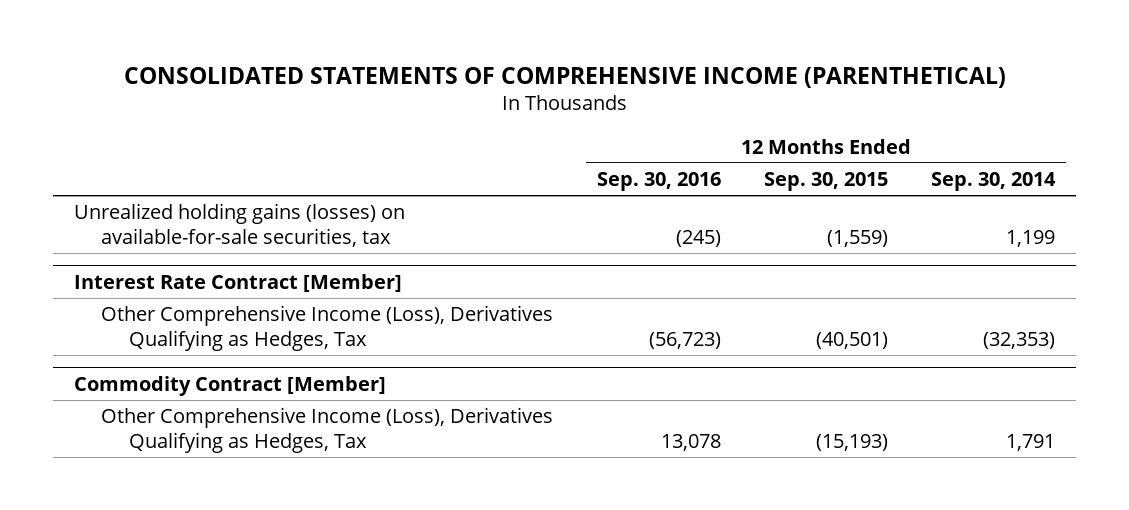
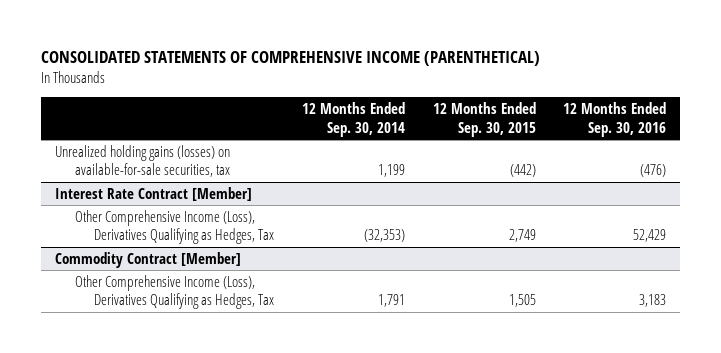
[675,230,721,248] (245) -> [640,164,667,178] (476)
[826,230,888,248] (1,559) -> [509,164,536,178] (442)
[648,332,721,350] (56,723) -> [633,229,667,243] 52,429
[815,332,888,350] (40,501) -> [508,229,536,243] 2,749
[660,434,721,452] 13,078 -> [639,294,667,308] 3,183
[815,434,888,452] (15,193) -> [508,294,536,308] 1,505

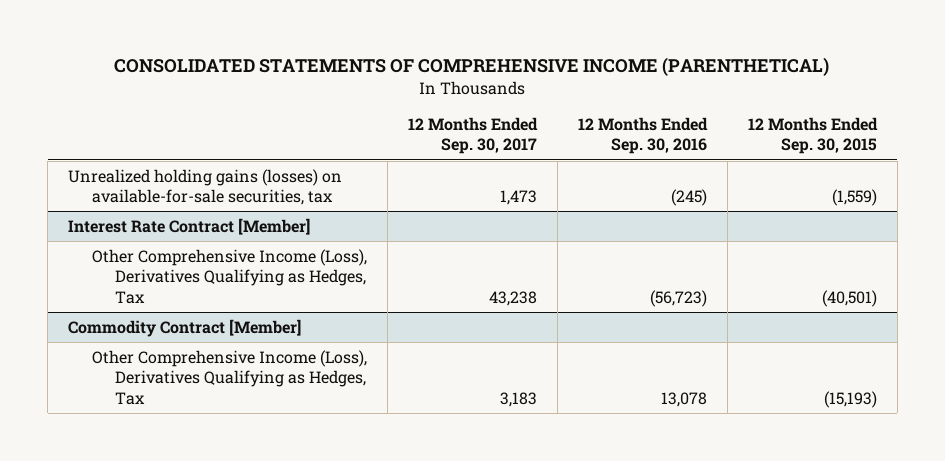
[302,102,406,137] 12 Months Ended Sep. 30, 2014 -> none
none -> [407,116,538,155] 12 Months Ended Sep. 30, 2017
[509,164,536,178] (442) -> [831,189,877,207] (1,559)
[640,164,667,178] (476) -> [670,189,707,207] (245)
[508,229,536,243] 2,749 -> [821,289,877,307] (40,501)
[633,229,667,243] 52,429 -> [649,289,707,307] (56,723)
[508,294,536,308] 1,505 -> [823,390,877,408] (15,193)
[639,294,667,308] 3,183 -> [660,391,707,407] 13,078

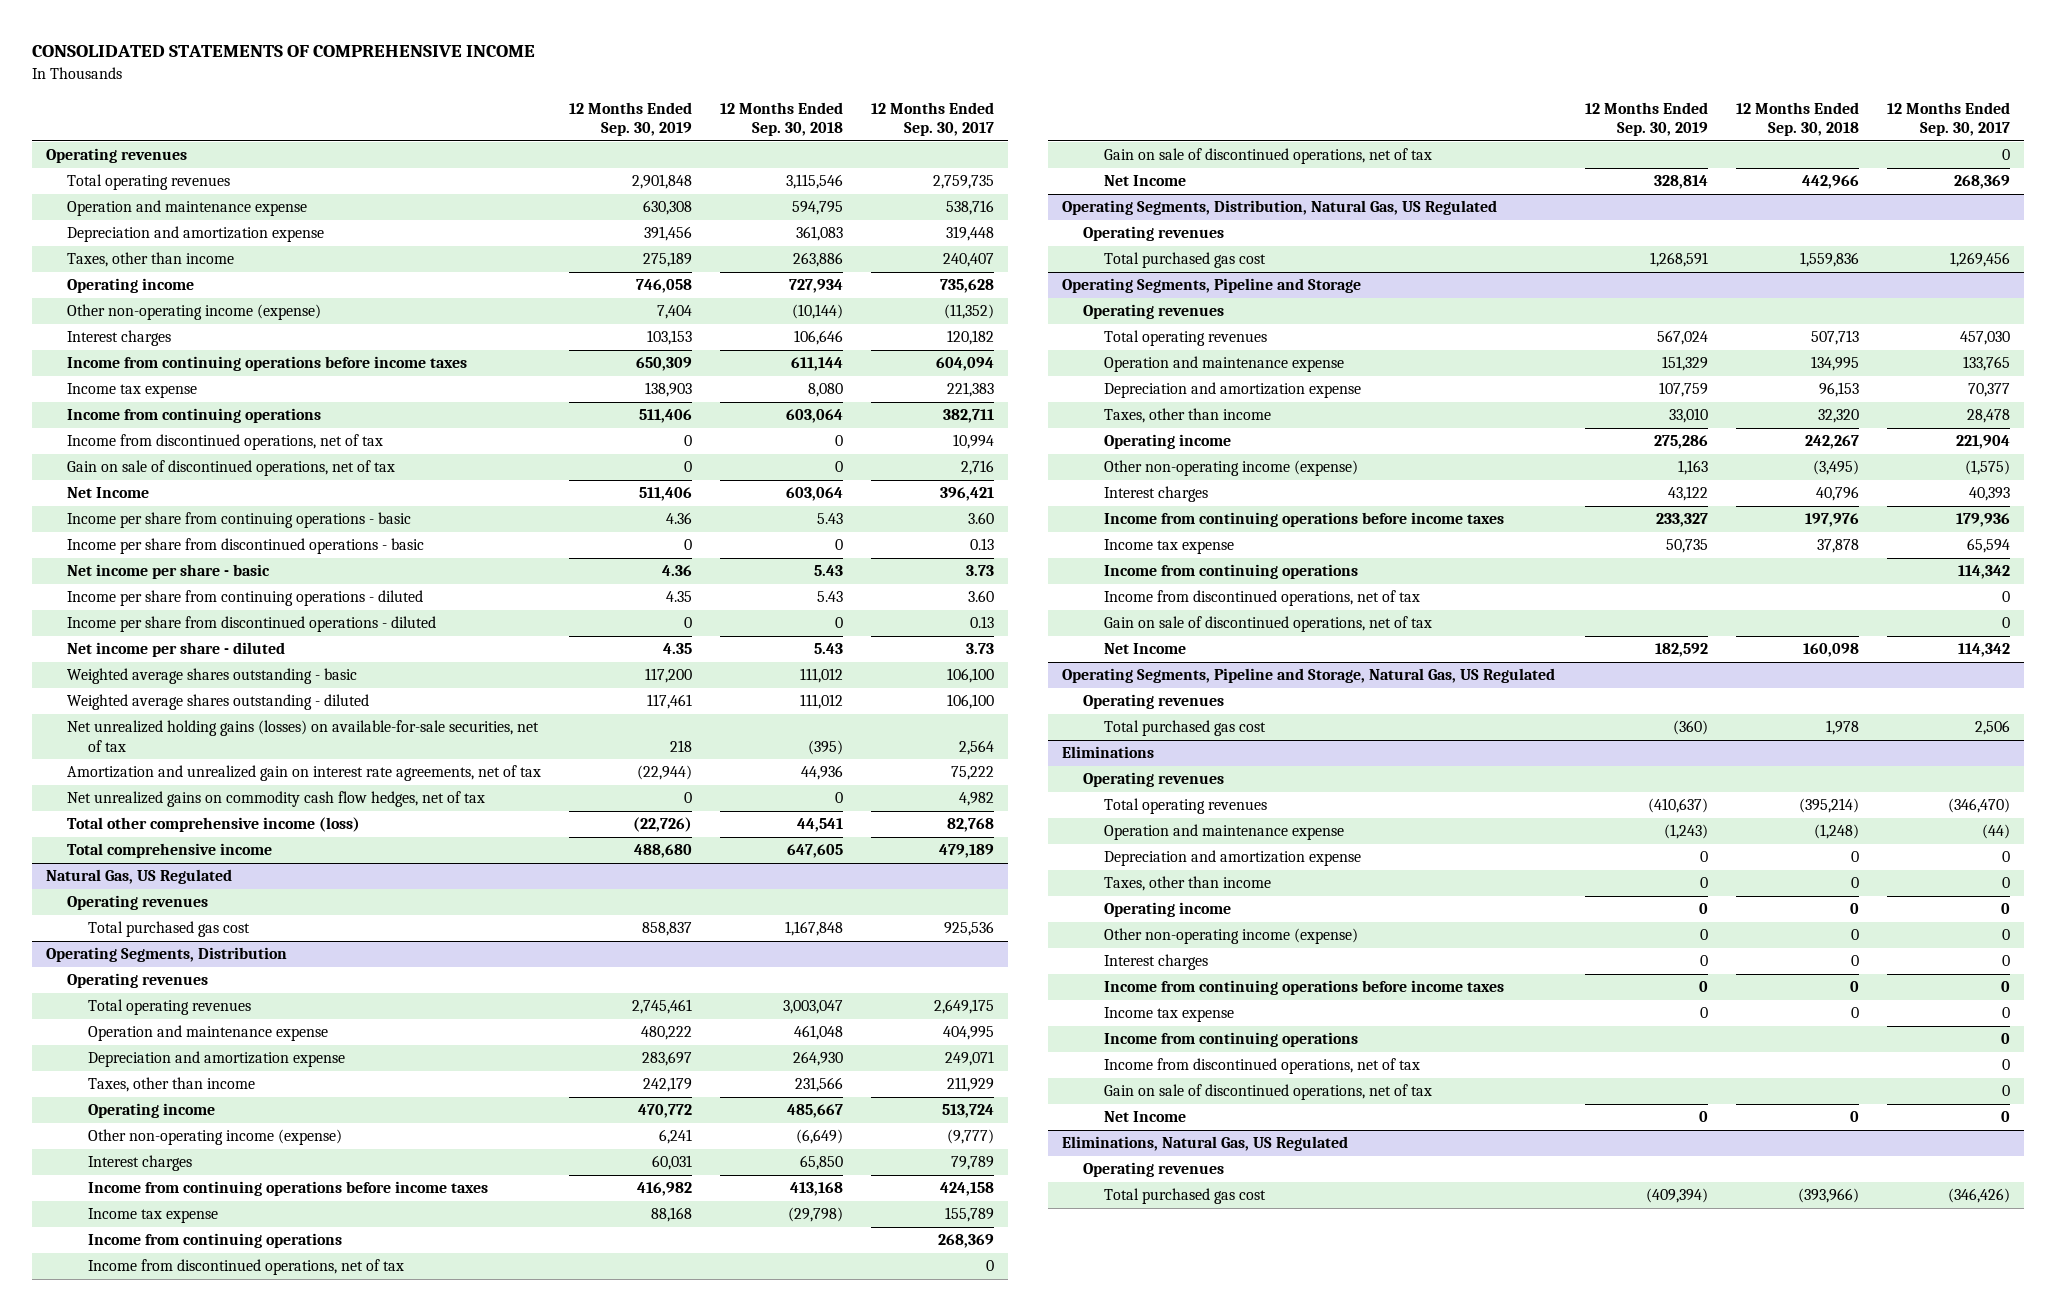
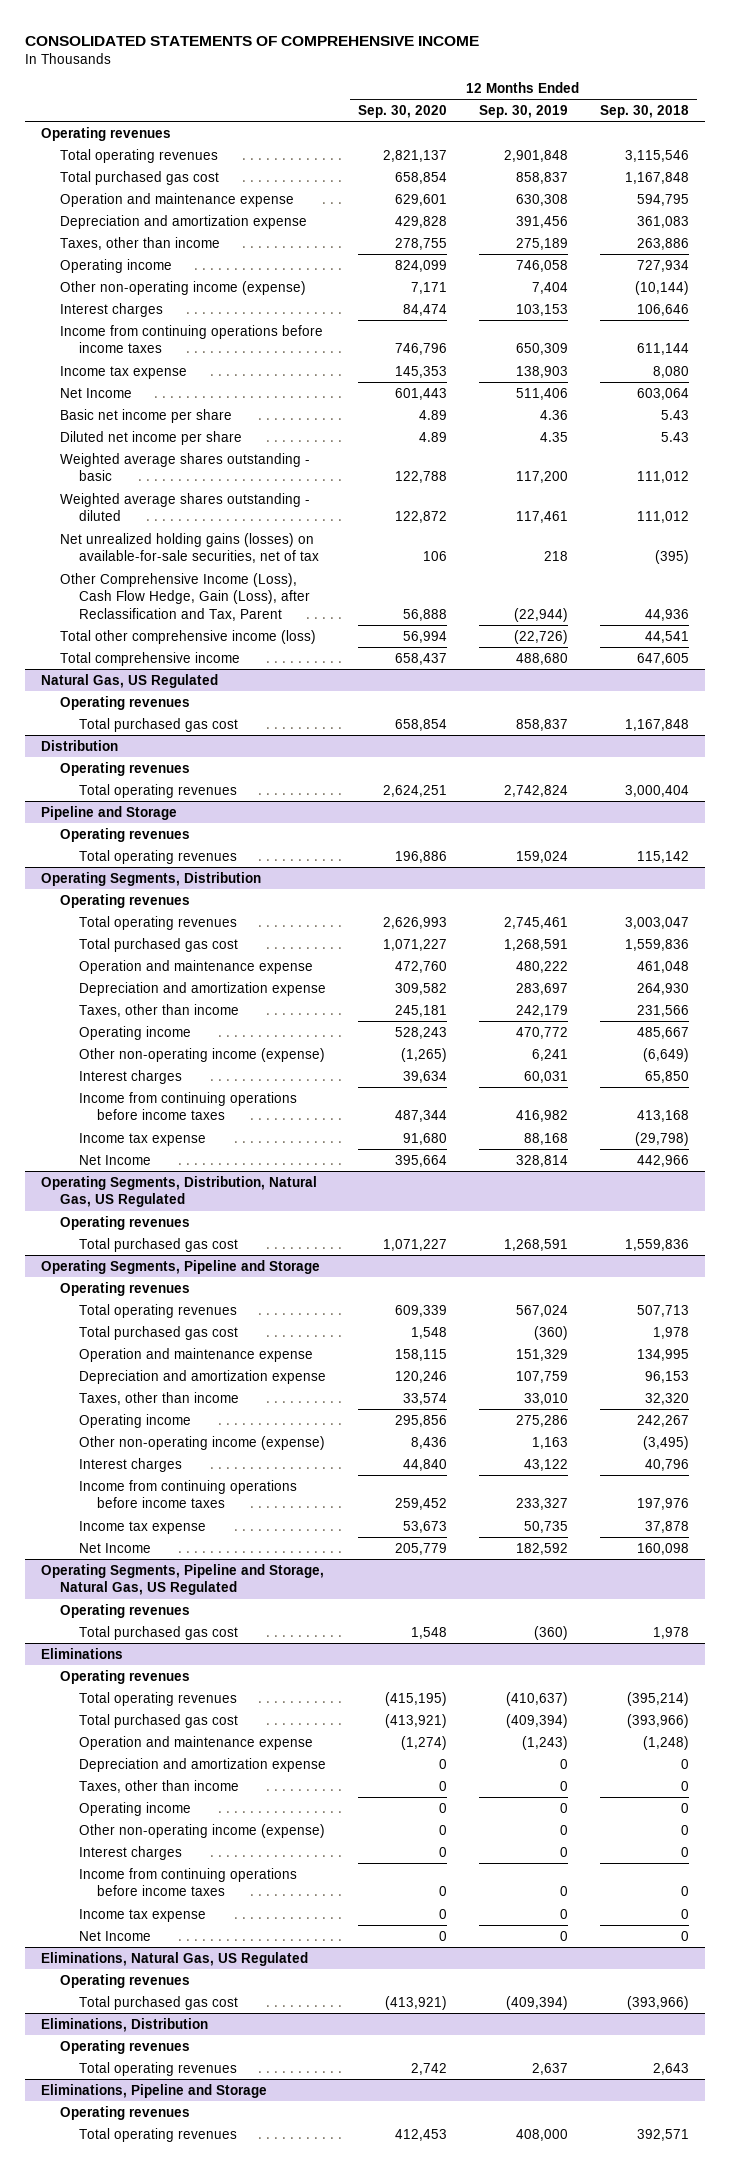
[870,101,994,137] 12 Months Ended Sep. 30, 2017 -> none
none -> [357,104,447,118] Sep. 30, 2020
none -> [59,170,219,185] Total purchased gas cost
[67,408,322,424] Income from continuing operations -> none
[67,434,384,451] Income from discontinued operations, net of tax -> none
[67,460,396,477] Gain on sale of discontinued operations, net of tax -> none
[67,512,412,529] Income per share from continuing operations - basic -> none
[67,538,425,555] Income per share from discontinued operations - basic -> none
[67,590,424,607] Income per share from continuing operations - diluted -> none
[67,616,437,633] Income per share from discontinued operations - diluted -> none
[67,564,271,580] Net income per share - basic -> [59,408,232,423] Basic net income per share
[67,642,286,658] Net income per share - diluted -> [59,430,242,445] Diluted net income per share
[67,791,486,808] Net unrealized gains on commodity cash flow hedges, net of tax -> none
[67,765,542,782] Amortization and unrealized gain on interest rate agreements, net of tax -> [59,572,310,621] Other Comprehensive Income (Loss), Cash Flow Hedge, Gain (Loss), after Reclassification and Tax, Parent
none -> [40,739,118,751] Distribution
none -> [59,761,190,776] Operating revenues
none -> [78,783,237,798] Total operating revenues
none -> [40,805,177,820] Pipeline and Storage
none -> [59,827,190,842] Operating revenues
none -> [78,849,237,864] Total operating revenues
none -> [78,937,238,952] Total purchased gas cost
[88,1233,343,1249] Income from continuing operations -> none
[88,1259,405,1276] Income from discontinued operations, net of tax -> none
[1104,148,1433,165] Gain on sale of discontinued operations, net of tax -> none
none -> [78,1325,238,1340] Total purchased gas cost
[1104,564,1359,580] Income from continuing operations -> none
[1104,590,1421,607] Income from discontinued operations, net of tax -> none
[1104,616,1433,633] Gain on sale of discontinued operations, net of tax -> none
none -> [78,1713,238,1728] Total purchased gas cost
[1104,1032,1359,1048] Income from continuing operations -> none
[1104,1058,1421,1075] Income from discontinued operations, net of tax -> none
[1104,1084,1433,1101] Gain on sale of discontinued operations, net of tax -> none
none -> [40,2017,208,2032] Eliminations, Distribution
none -> [59,2039,190,2054] Operating revenues
none -> [78,2061,237,2076] Total operating revenues
none -> [40,2083,267,2098] Eliminations, Pipeline and Storage
none -> [59,2105,190,2120] Operating revenues
none -> [78,2127,237,2142] Total operating revenues

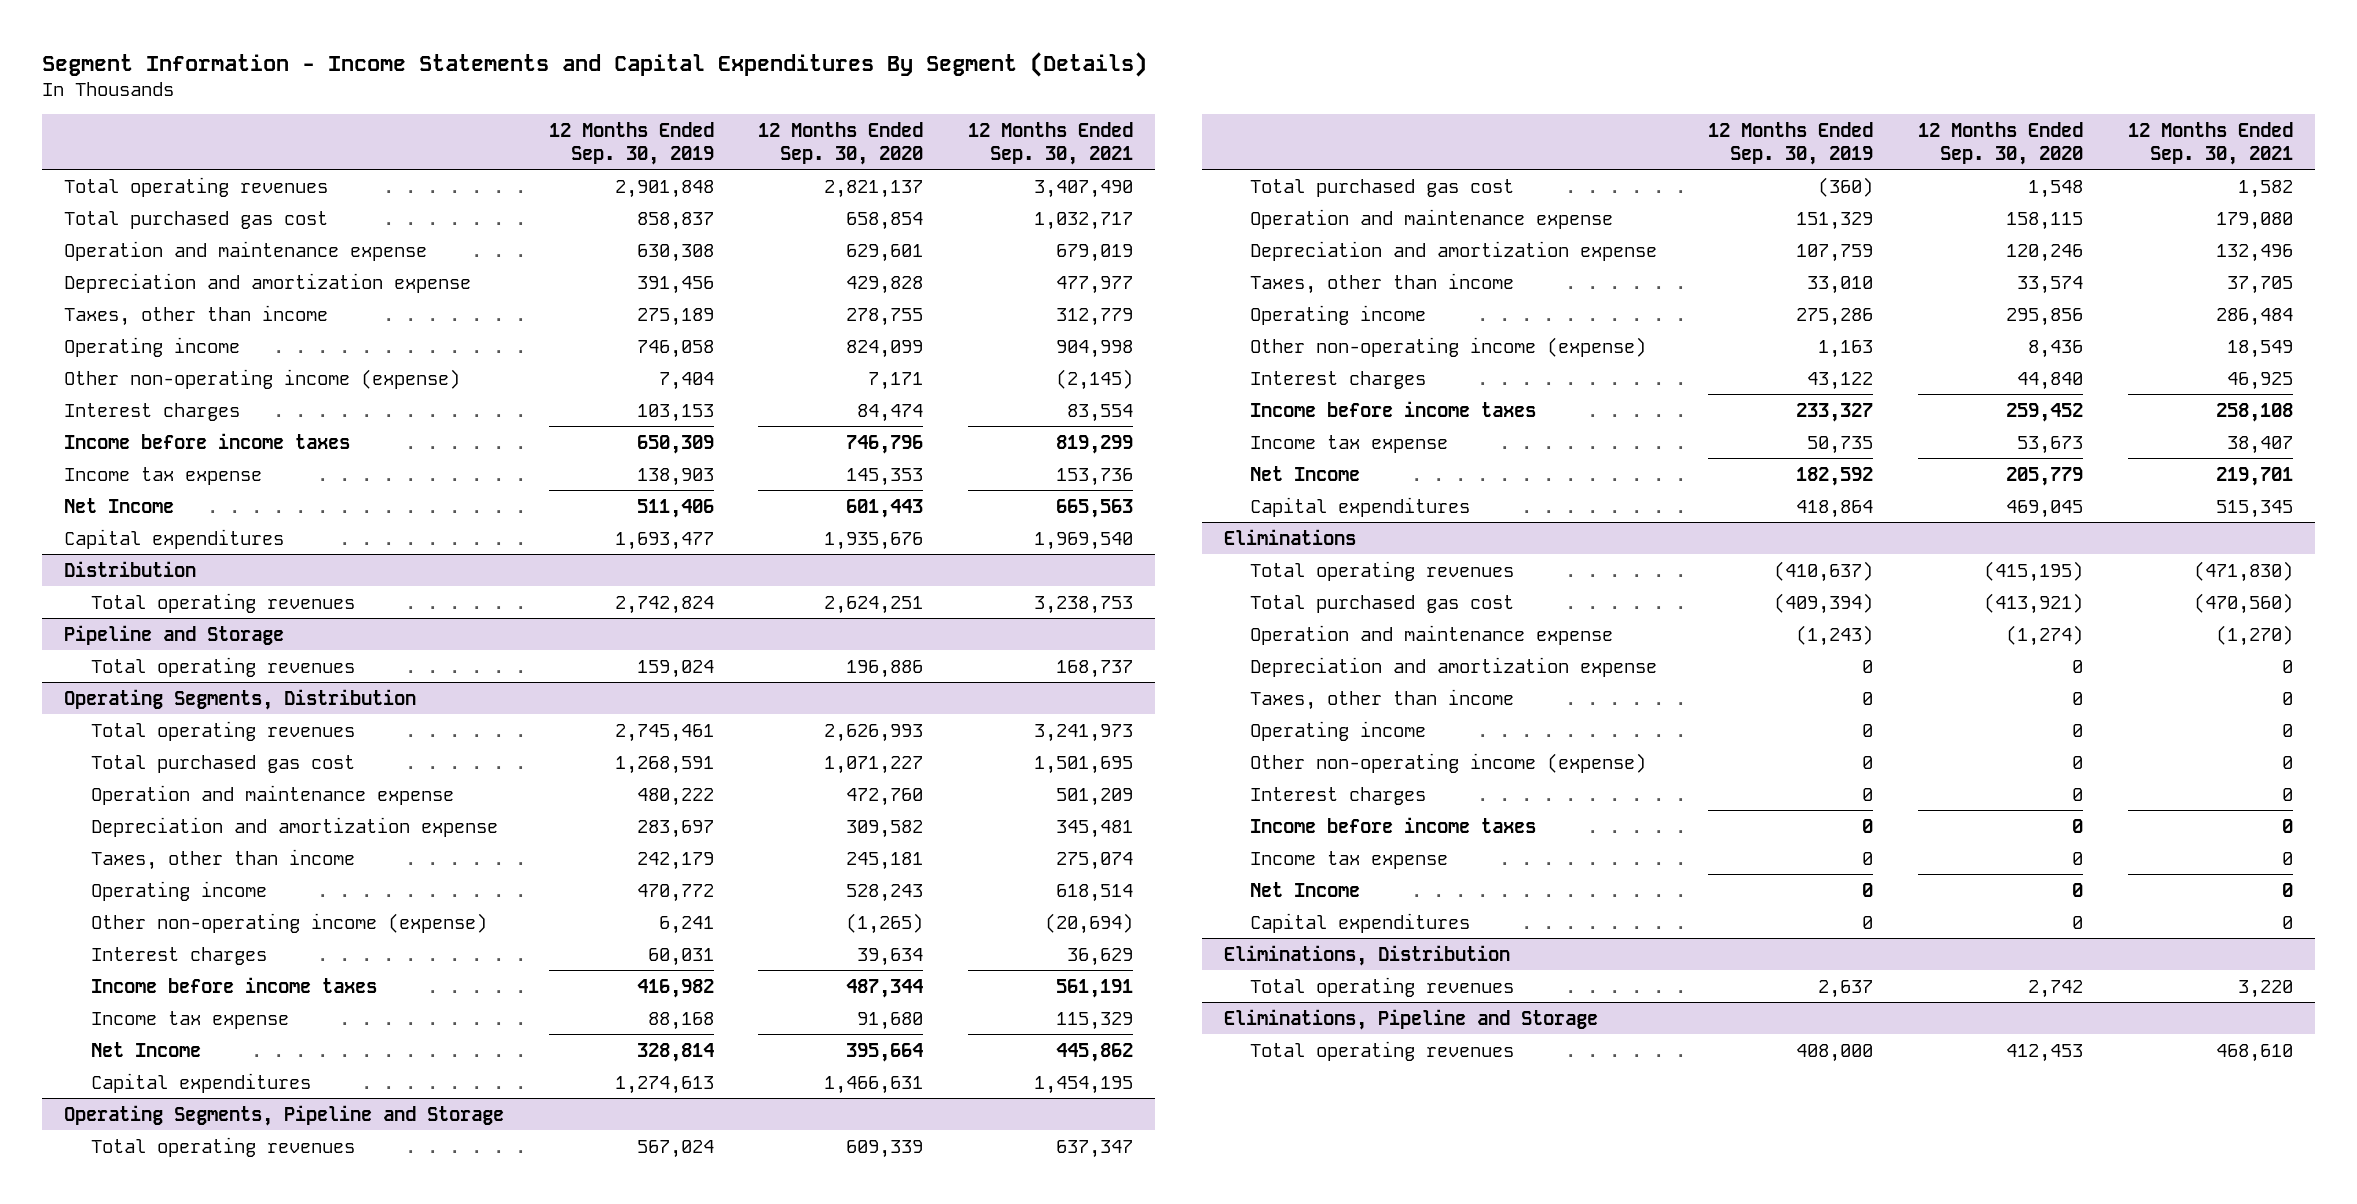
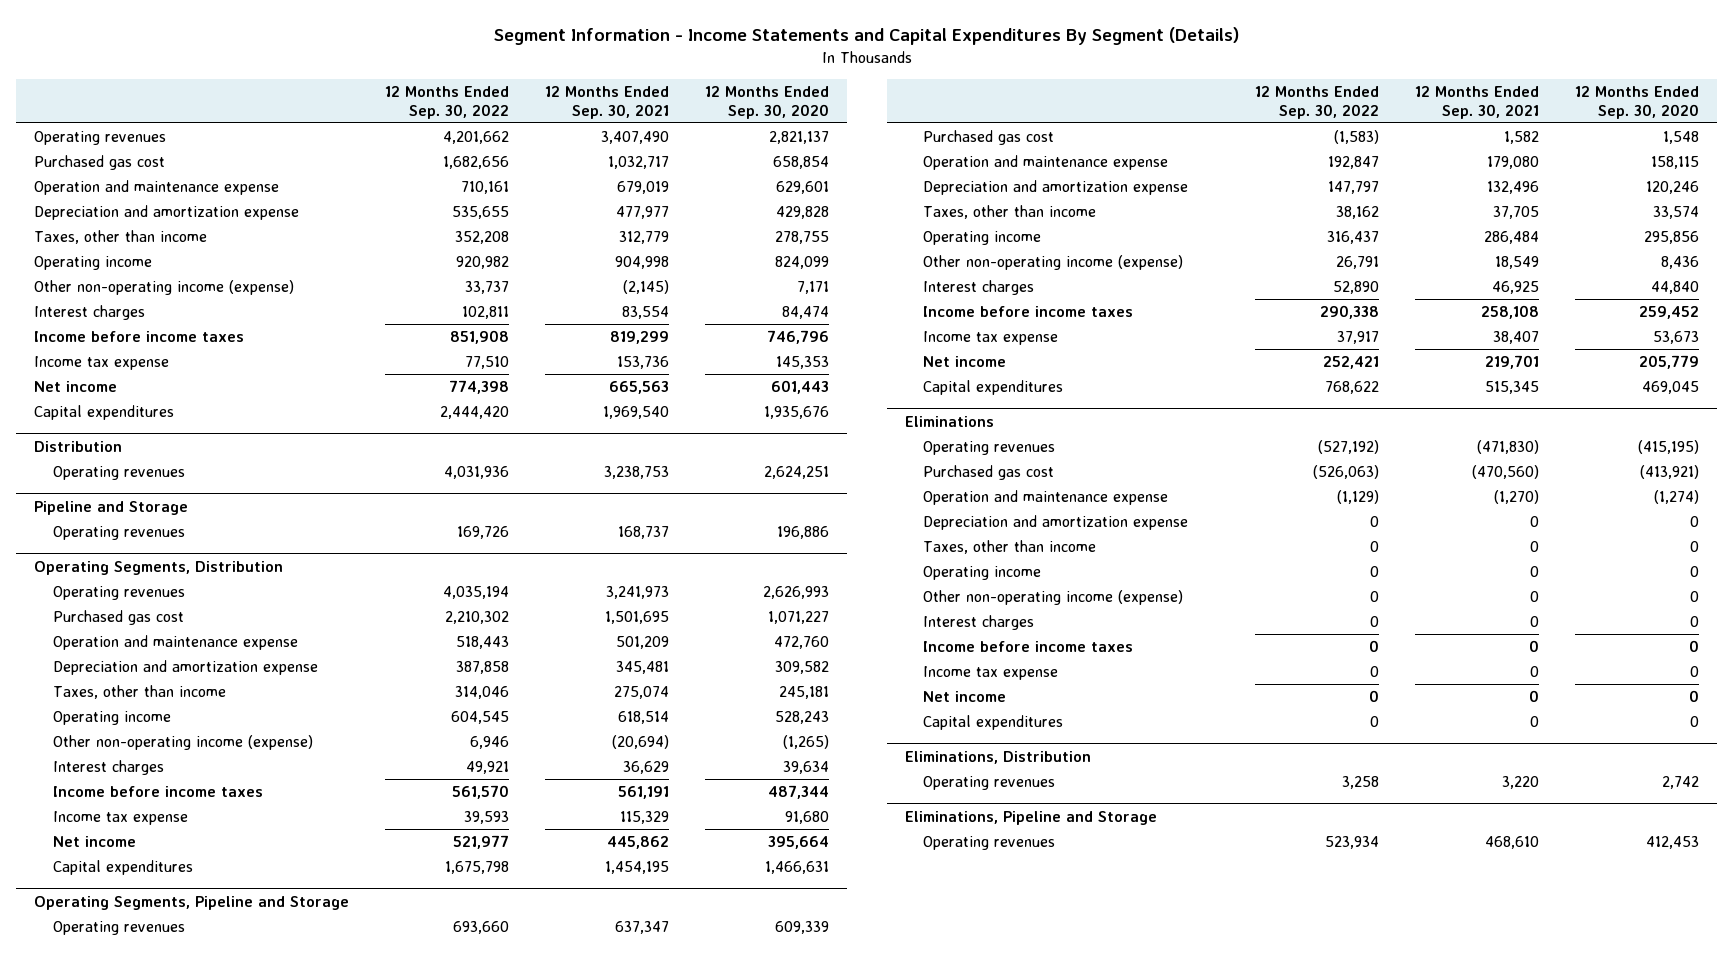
[548,122,714,165] 12 Months Ended Sep. 30, 2019 -> none
none -> [385,85,510,119] 12 Months Ended Sep. 30, 2022
[63,176,328,197] Total operating revenues -> [34,131,167,146] Operating revenues
[63,210,328,229] Total purchased gas cost -> [34,155,166,171] Purchased gas cost
[63,497,174,513] Net Income -> [34,381,118,393] Net income
[90,592,355,613] Total operating revenues -> [53,466,186,481] Operating revenues
[90,656,355,677] Total operating revenues -> [53,526,186,541] Operating revenues
[90,720,355,741] Total operating revenues -> [53,586,186,601] Operating revenues
[90,754,355,773] Total purchased gas cost -> [53,610,185,626] Purchased gas cost
[90,1041,201,1057] Net Income -> [53,836,137,848] Net income
[90,1136,355,1157] Total operating revenues -> [53,921,186,936] Operating revenues
[1250,178,1515,197] Total purchased gas cost -> [923,130,1055,146] Purchased gas cost
[1250,465,1361,481] Net Income -> [923,356,1007,368] Net income
[1250,560,1515,581] Total operating revenues -> [923,441,1056,456] Operating revenues
[1250,594,1515,613] Total purchased gas cost -> [923,465,1055,481] Purchased gas cost
[1250,881,1361,897] Net Income -> [923,691,1007,703] Net income
[1250,976,1515,997] Total operating revenues -> [923,776,1056,791] Operating revenues
[1250,1040,1515,1061] Total operating revenues -> [923,836,1056,851] Operating revenues

